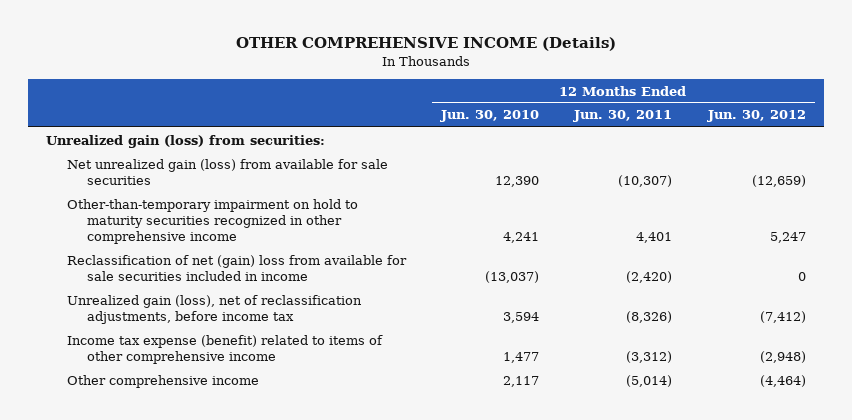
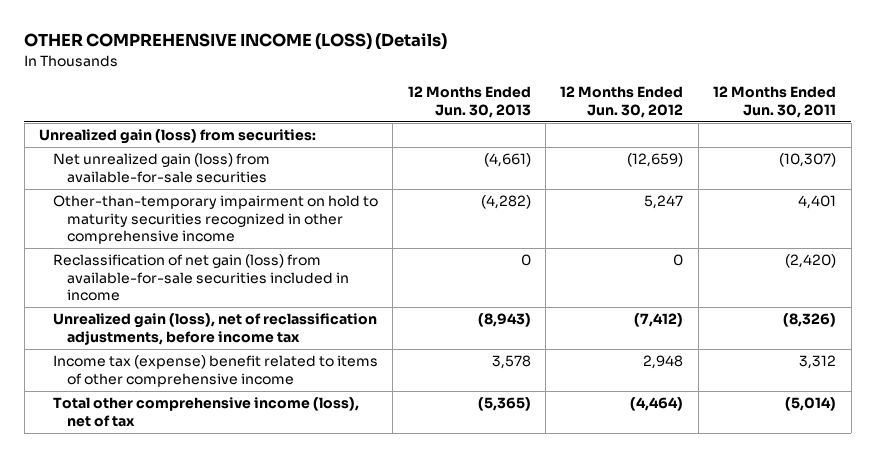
[235,37,616,52] OTHER COMPREHENSIVE INCOME (Details) -> [24,33,448,51] OTHER COMPREHENSIVE INCOME (LOSS) (Details)
[439,110,539,123] Jun. 30, 2010 -> none
none -> [407,86,531,118] 12 Months Ended Jun. 30, 2013
[66,158,388,185] Net unrealized gain (loss) from available for sale securities -> [53,153,271,183] Net unrealized gain (loss) from available-for-sale securities
[66,254,407,281] Reclassification of net (gain) loss from available for sale securities included in income -> [53,254,349,302] Reclassification of net gain (loss) from available-for-sale securities included in income
[66,334,383,364] Income tax expense (benefit) related to items of other comprehensive income -> [53,355,379,387] Income tax (expense) benefit related to items of other comprehensive income
[626,350,673,363] (3,312) -> [799,355,837,370] 3,312
[759,350,806,363] (2,948) -> [643,355,684,370] 2,948
[66,374,259,388] Other comprehensive income -> [53,397,360,427] Total other comprehensive income (loss), net of tax

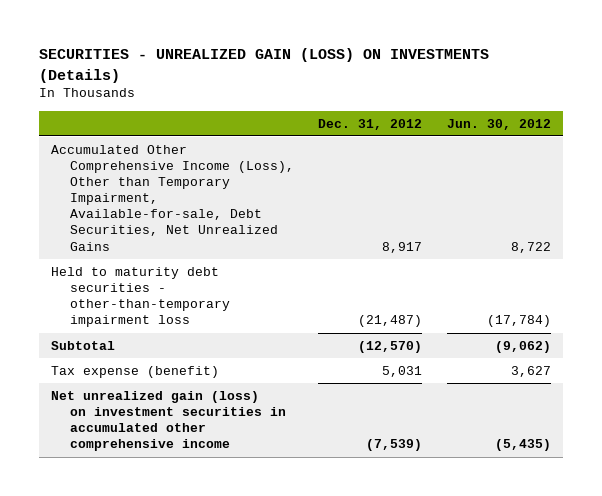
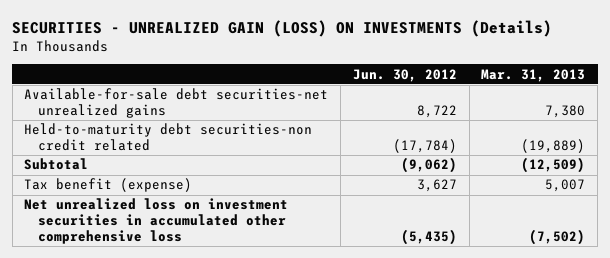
[318,118,423,130] Dec. 31, 2012 -> none
none -> [481,68,586,82] Mar. 31, 2013
[50,144,294,251] Accumulated Other Comprehensive Income (Loss), Other than Temporary Impairment, Available-for-sale, Debt Securities, Net Unrealized Gains -> [24,88,329,119] Available-for-sale debt securities-net unrealized gains
[50,266,230,328] Held to maturity debt securities - other-than-temporary impairment loss -> [24,123,313,152] Held-to-maturity debt securities-non credit related
[50,365,219,378] Tax expense (benefit) -> [24,178,193,193] Tax benefit (expense)
[50,390,286,452] Net unrealized gain (loss) on investment securities in accumulated other comprehensive income -> [24,198,289,245] Net unrealized loss on investment securities in accumulated other comprehensive loss

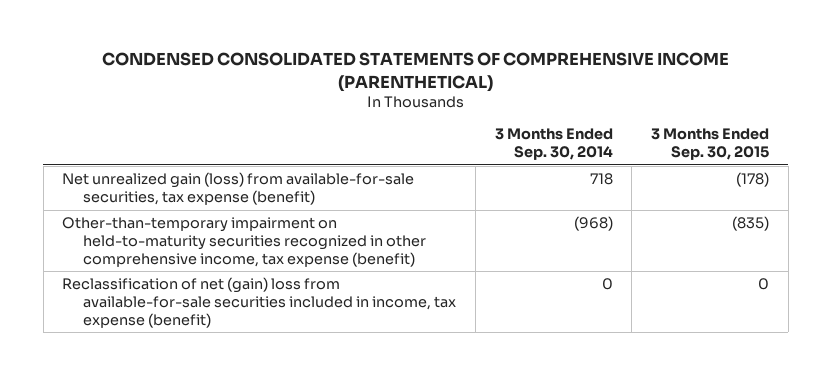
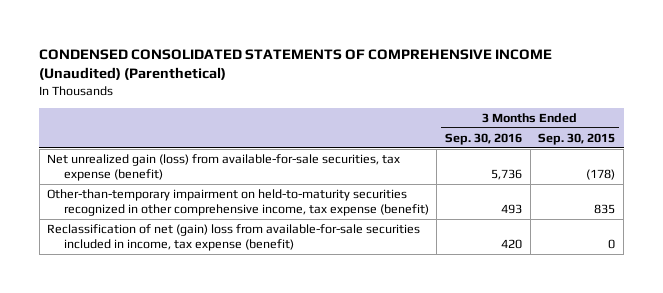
[101,52,729,92] CONDENSED CONSOLIDATED STATEMENTS OF COMPREHENSIVE INCOME (PARENTHETICAL) -> [39,48,553,81] CONDENSED CONSOLIDATED STATEMENTS OF COMPREHENSIVE INCOME (Unaudited) (Parenthetical)
[494,128,613,161] 3 Months Ended Sep. 30, 2014 -> none
none -> [444,132,522,145] Sep. 30, 2016
[732,216,770,232] (835) -> [594,204,616,215] 835

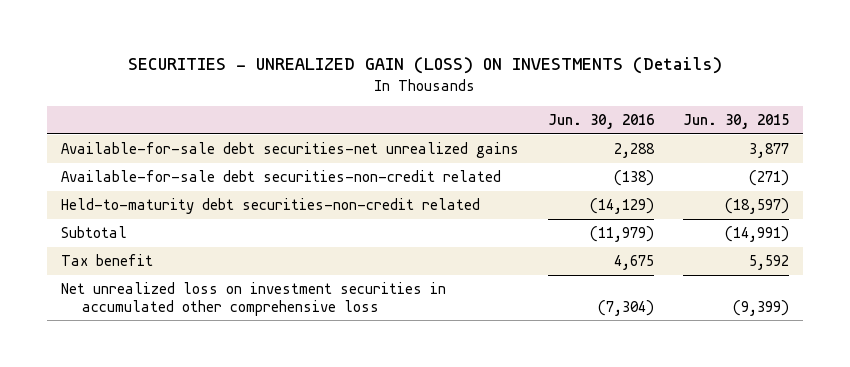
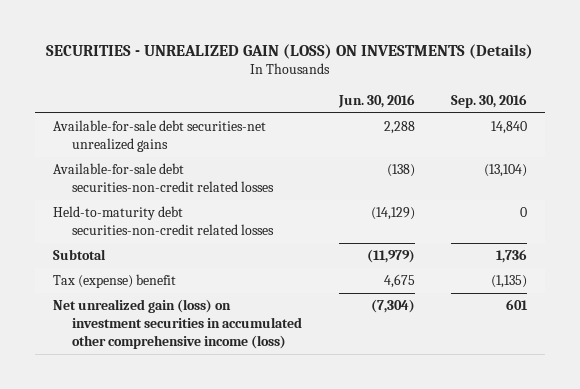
[682,114,789,130] Jun. 30, 2015 -> none
none -> [450,94,527,109] Sep. 30, 2016
[61,170,502,183] Available-for-sale debt securities-non-credit related -> [52,163,275,192] Available-for-sale debt securities-non-credit related losses
[61,198,481,215] Held-to-maturity debt securities-non-credit related -> [52,206,275,235] Held-to-maturity debt securities-non-credit related losses
[61,254,154,267] Tax benefit -> [52,274,176,289] Tax (expense) benefit
[61,282,447,316] Net unrealized loss on investment securities in accumulated other comprehensive loss -> [52,299,303,349] Net unrealized gain (loss) on investment securities in accumulated other comprehensive income (loss)

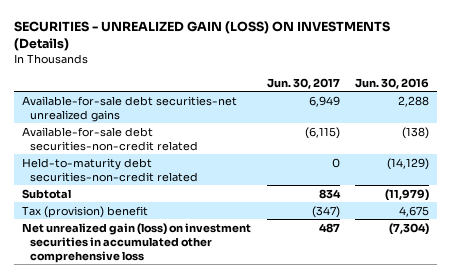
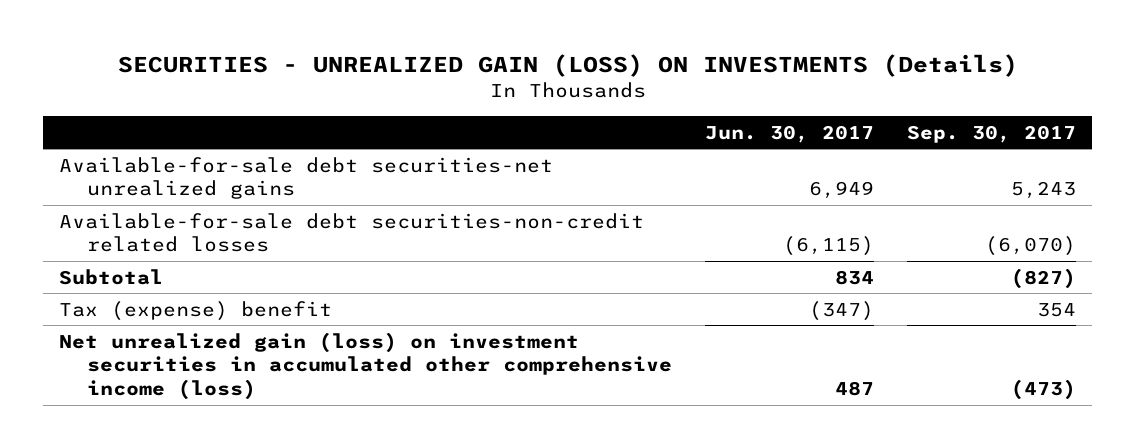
[355,77,430,89] Jun. 30, 2016 -> none
none -> [906,124,1076,143] Sep. 30, 2017
[21,157,199,182] Held-to-maturity debt securities-non-credit related -> none
[21,126,199,151] Available-for-sale debt securities-non-credit related -> [59,212,645,253] Available-for-sale debt securities-non-credit related losses
[21,205,148,218] Tax (provision) benefit -> [59,300,333,321] Tax (expense) benefit
[21,222,251,263] Net unrealized gain (loss) on investment securities in accumulated other comprehensive loss -> [59,331,672,401] Net unrealized gain (loss) on investment securities in accumulated other comprehensive income (loss)

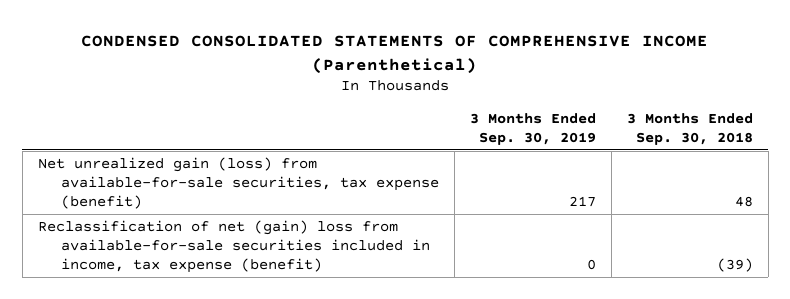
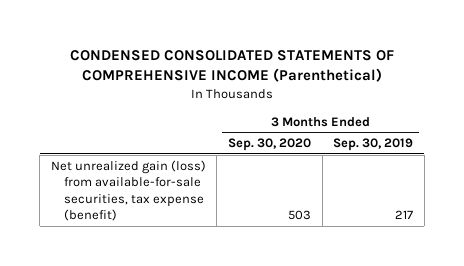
[626,112,753,145] 3 Months Ended Sep. 30, 2018 -> none
none -> [228,138,312,152] Sep. 30, 2020
[37,219,431,273] Reclassification of net (gain) loss from available-for-sale securities included in income, tax expense (benefit) -> none

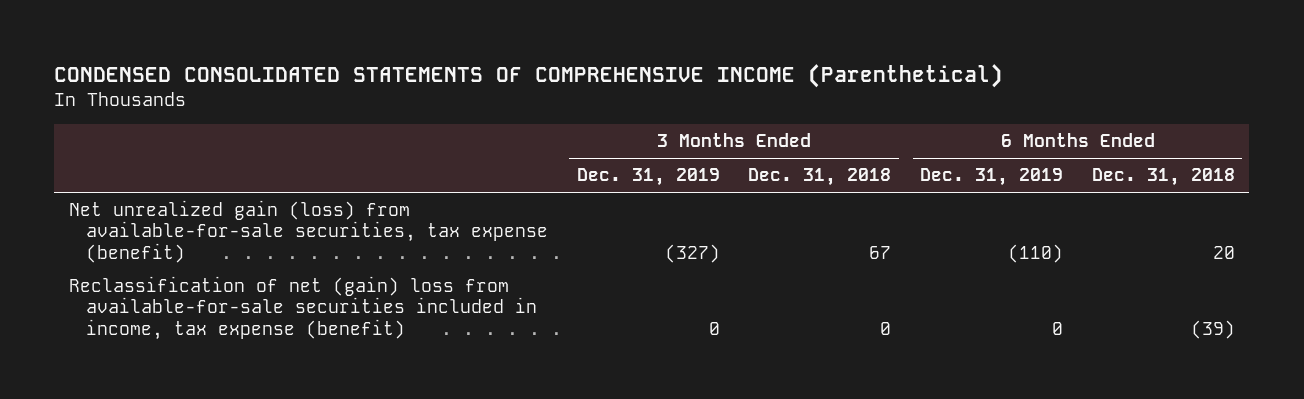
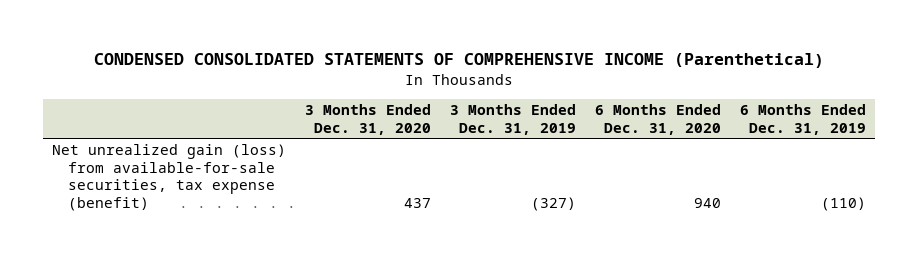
[748,168,892,187] Dec. 31, 2018 -> none
[1092,168,1236,187] Dec. 31, 2018 -> none
none -> [305,104,432,135] 3 Months Ended Dec. 31, 2020
none -> [594,104,721,135] 6 Months Ended Dec. 31, 2020
[68,276,537,340] Reclassification of net (gain) loss from available-for-sale securities included in income, tax expense (benefit) -> none

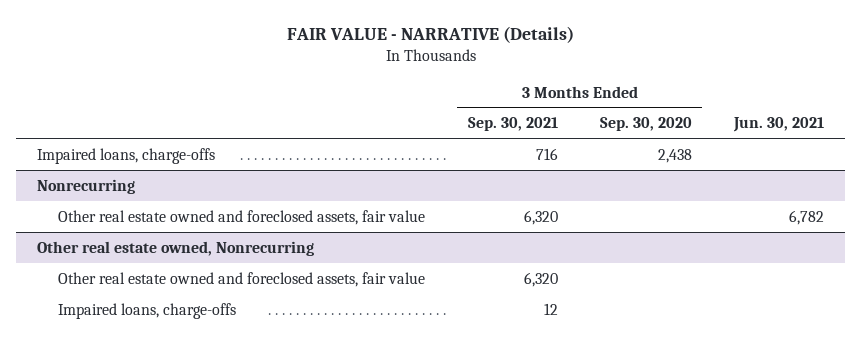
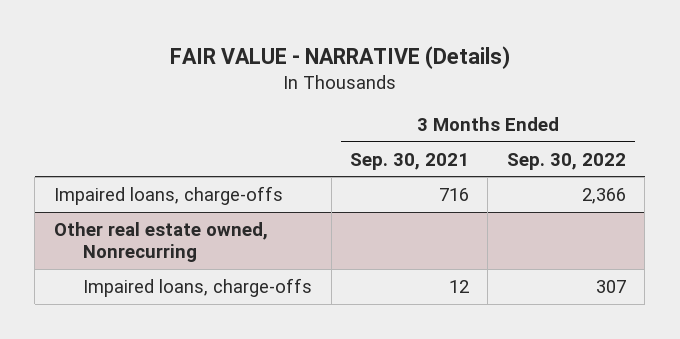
[599,117,692,132] Sep. 30, 2020 -> none
[732,117,824,133] Jun. 30, 2021 -> none
none -> [506,152,626,170] Sep. 30, 2022
[37,178,136,194] Nonrecurring -> none
[58,209,426,225] Other real estate owned and foreclosed assets, fair value -> none
[58,271,426,287] Other real estate owned and foreclosed assets, fair value -> none

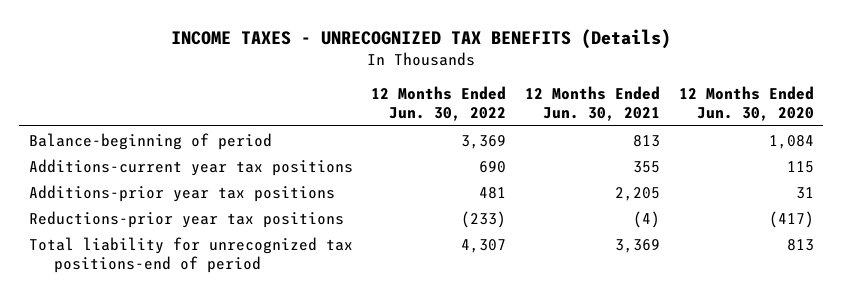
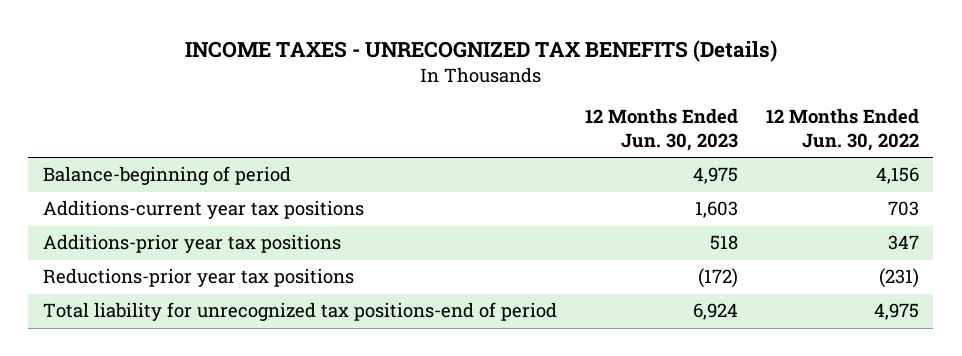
[525,86,661,122] 12 Months Ended Jun. 30, 2021 -> none
[678,86,814,122] 12 Months Ended Jun. 30, 2020 -> none
none -> [584,108,738,151] 12 Months Ended Jun. 30, 2023
[461,134,507,149] 3,369 -> [876,167,920,185] 4,156
[479,160,507,173] 690 -> [888,201,920,217] 703
[479,186,507,199] 481 -> [888,235,920,251] 347
[461,210,507,228] (233) -> [879,268,920,289] (231)
[461,238,507,253] 4,307 -> [874,303,920,321] 4,975

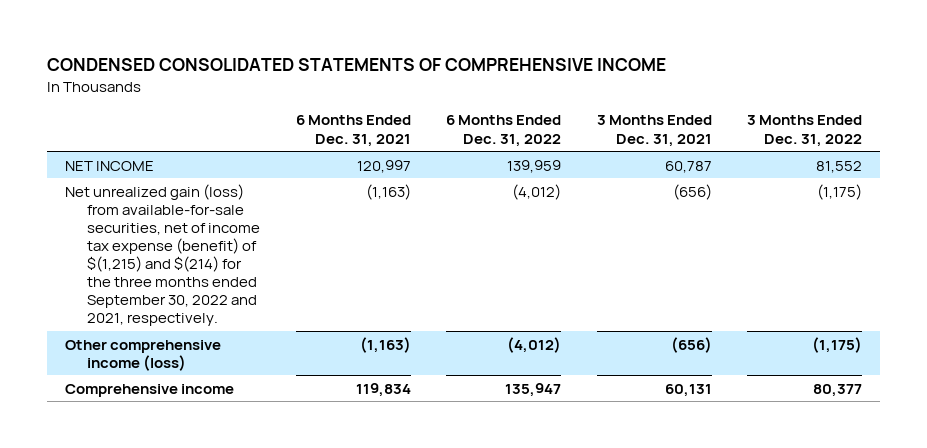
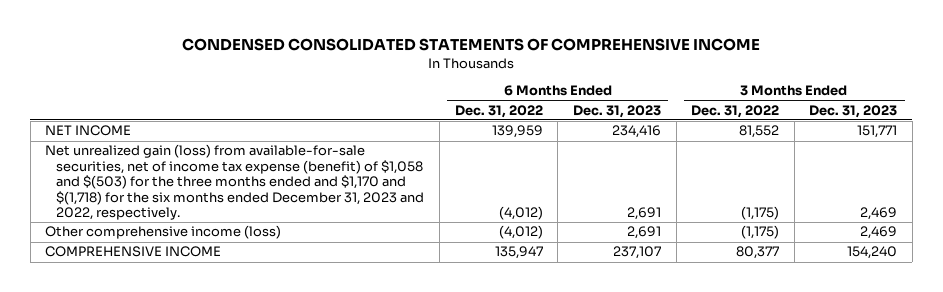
[295,115,411,147] 6 Months Ended Dec. 31, 2021 -> none
[596,115,712,147] 3 Months Ended Dec. 31, 2021 -> none
none -> [572,104,661,118] Dec. 31, 2023
none -> [809,104,898,118] Dec. 31, 2023
[65,183,261,327] Net unrealized gain (loss) from available-for-sale securities, net of income tax expense (benefit) of $(1,215) and $(214) for the three months ended September 30, 2022 and 2021, respectively. -> [45,144,425,221] Net unrealized gain (loss) from available-for-sale securities, net of income tax expense (benefit) of $1,058 and $(503) for the three months ended and $1,170 and $(1,718) for the six months ended December 31, 2023 and 2022, respectively.
[65,383,235,397] Comprehensive income -> [45,246,222,258] COMPREHENSIVE INCOME

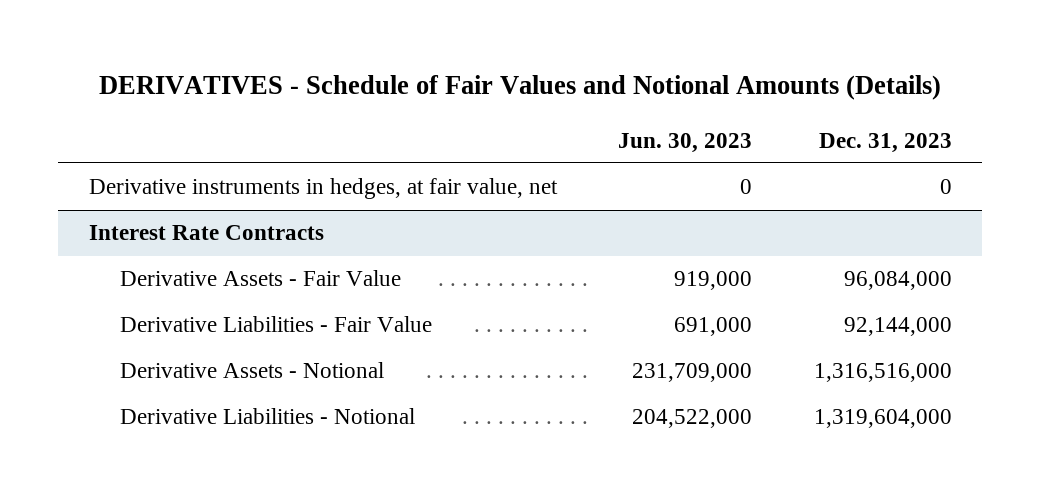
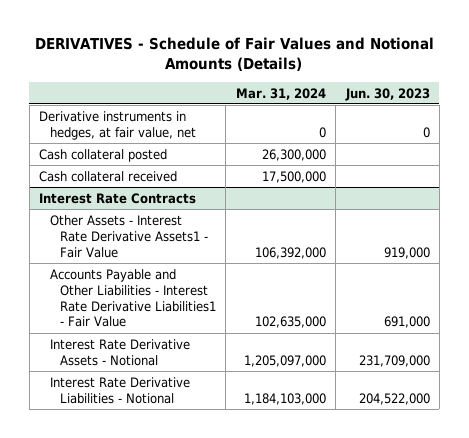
[818,132,952,153] Dec. 31, 2023 -> none
none -> [235,87,326,100] Mar. 31, 2024
none -> [38,148,167,162] Cash collateral posted
none -> [38,170,177,182] Cash collateral received
[119,270,401,287] Derivative Assets - Fair Value -> [49,214,209,258] Other Assets - Interest Rate Derivative Assets1 - Fair Value
[119,316,432,333] Derivative Liabilities - Fair Value -> [49,268,217,328] Accounts Payable and Other Liabilities - Interest Rate Derivative Liabilities1 - Fair Value
[119,362,384,379] Derivative Assets - Notional -> [49,338,190,366] Interest Rate Derivative Assets - Notional
[119,408,415,425] Derivative Liabilities - Notional -> [49,376,190,404] Interest Rate Derivative Liabilities - Notional

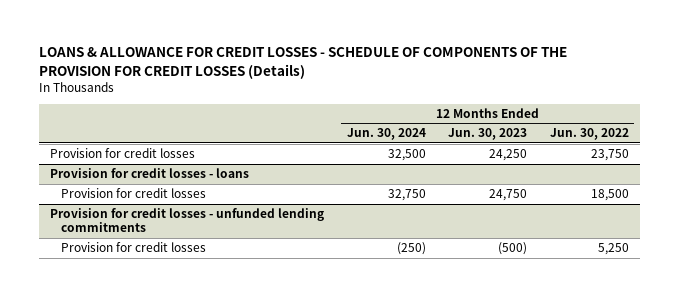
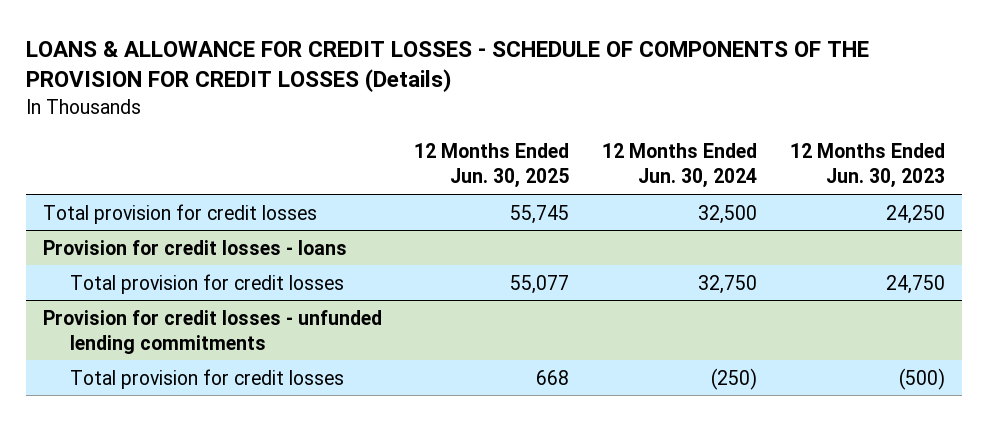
[549,128,629,141] Jun. 30, 2022 -> none
none -> [414,143,570,189] 12 Months Ended Jun. 30, 2025
[50,148,196,159] Provision for credit losses -> [42,203,317,224] Total provision for credit losses
[60,188,206,199] Provision for credit losses -> [69,273,344,294] Total provision for credit losses
[60,242,206,253] Provision for credit losses -> [69,368,344,389] Total provision for credit losses

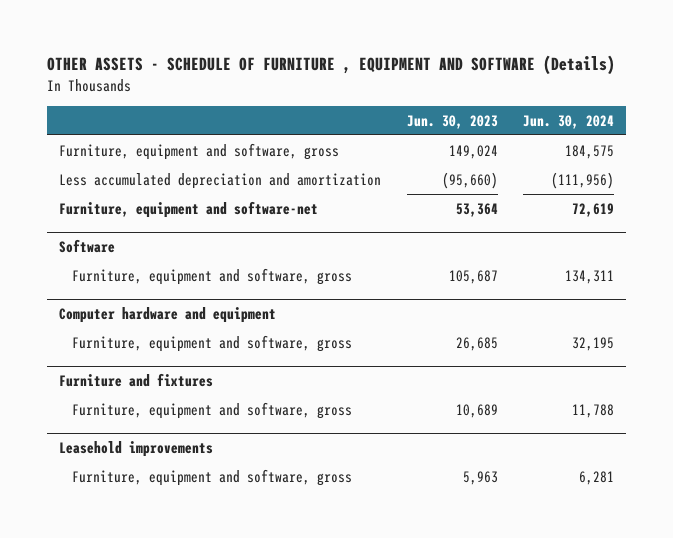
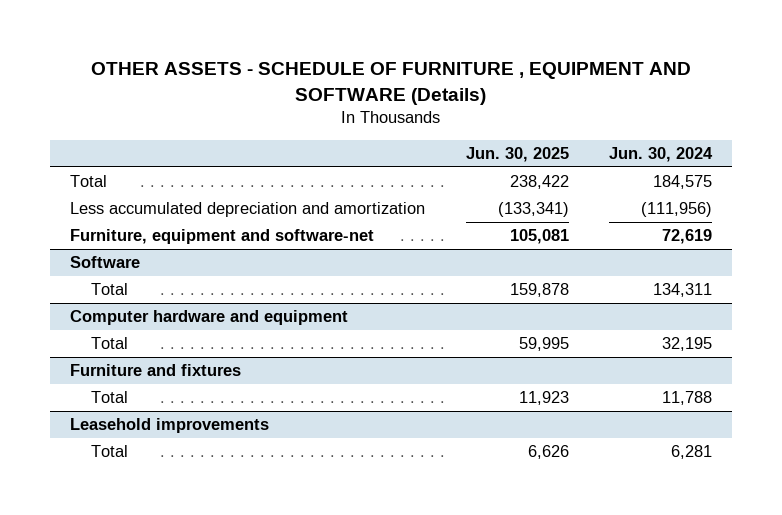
[406,114,498,129] Jun. 30, 2023 -> none
none -> [465,146,569,162] Jun. 30, 2025
[59,142,340,160] Furniture, equipment and software, gross -> [70,175,108,188] Total
[72,267,353,285] Furniture, equipment and software, gross -> [91,283,129,296] Total
[72,334,353,352] Furniture, equipment and software, gross -> [91,337,129,350] Total
[72,401,353,419] Furniture, equipment and software, gross -> [91,391,129,404] Total
[72,468,353,486] Furniture, equipment and software, gross -> [91,445,129,458] Total

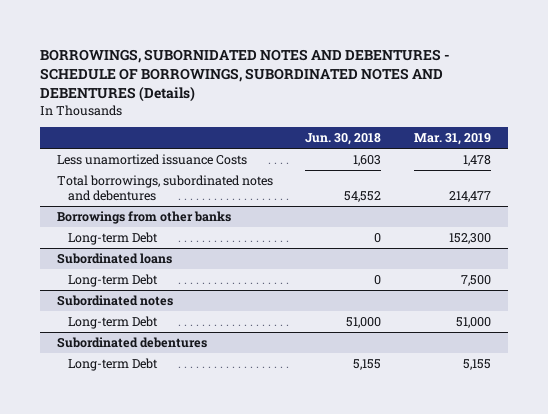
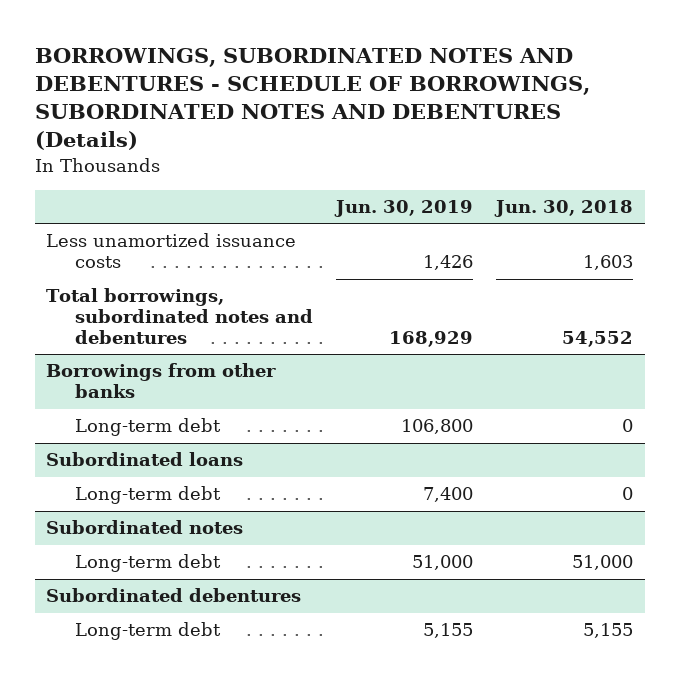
[40,48,451,102] BORROWINGS, SUBORNIDATED NOTES AND DEBENTURES - SCHEDULE OF BORROWINGS, SUBORDINATED NOTES AND DEBENTURES (Details) -> [34,47,590,151] BORROWINGS, SUBORDINATED NOTES AND DEBENTURES - SCHEDULE OF BORROWINGS, SUBORDINATED NOTES AND DEBENTURES (Details)
[414,133,492,146] Mar. 31, 2019 -> none
none -> [333,200,473,218] Jun. 30, 2019
[56,154,247,166] Less unamortized issuance Costs -> [46,233,297,269] Less unamortized issuance costs
[68,232,159,246] Long-term Debt -> [74,418,221,437] Long-term debt
[68,274,159,288] Long-term Debt -> [74,486,221,505] Long-term debt
[68,316,159,330] Long-term Debt -> [74,554,221,573] Long-term debt
[68,358,159,372] Long-term Debt -> [74,622,221,641] Long-term debt

